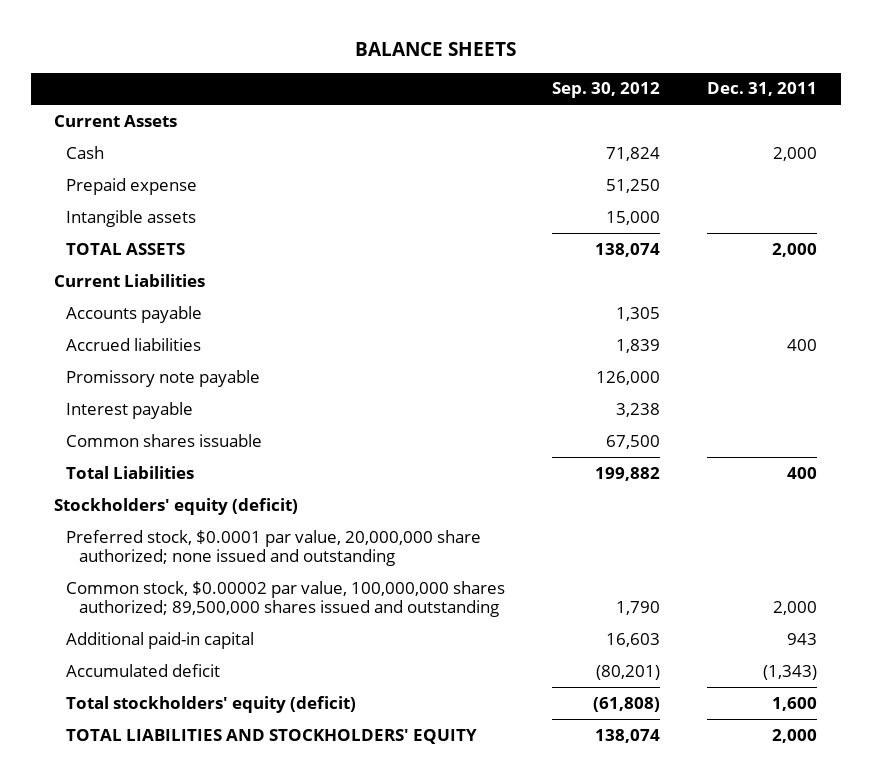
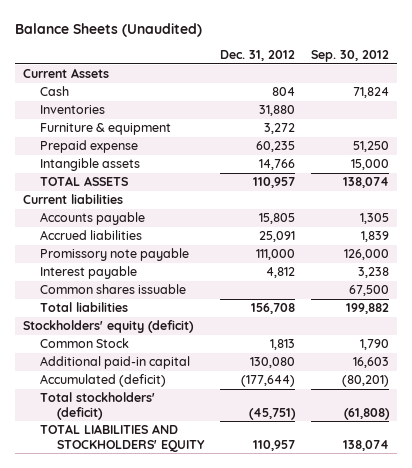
[354,42,516,57] BALANCE SHEETS -> [14,22,202,37] Balance Sheets (Unaudited)
[707,82,818,97] Dec. 31, 2011 -> none
none -> [220,50,296,62] Dec. 31, 2012
none -> [39,105,105,115] Inventories
none -> [39,123,171,136] Furniture & equipment
[54,273,206,287] Current Liabilities -> [22,194,123,205] Current liabilities
[66,465,195,479] Total Liabilities -> [39,302,128,313] Total liabilities
[66,529,482,567] Preferred stock, $0.0001 par value, 20,000,000 share authorized; none issued and outstanding -> none
[66,580,506,618] Common stock, $0.00002 par value, 100,000,000 shares authorized; 89,500,000 shares issued and outstanding -> [39,338,129,349] Common Stock
[66,663,221,677] Accumulated deficit -> [39,374,166,388] Accumulated (deficit)
[66,695,357,713] Total stockholders' equity (deficit) -> [39,392,155,420] Total stockholders' (deficit)

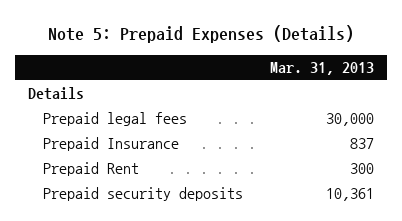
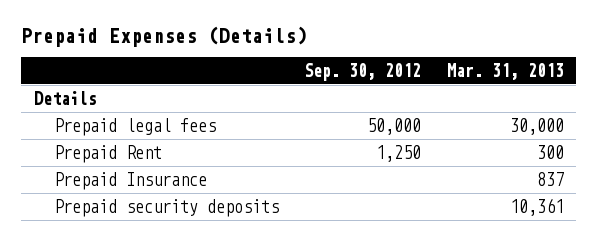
[48,25,355,44] Note 5: Prepaid Expenses (Details) -> [21,25,308,47] Prepaid Expenses (Details)
none -> [304,62,422,81] Sep. 30, 2012
[42,137,179,152] Prepaid Insurance -> [54,171,208,190] Prepaid Insurance

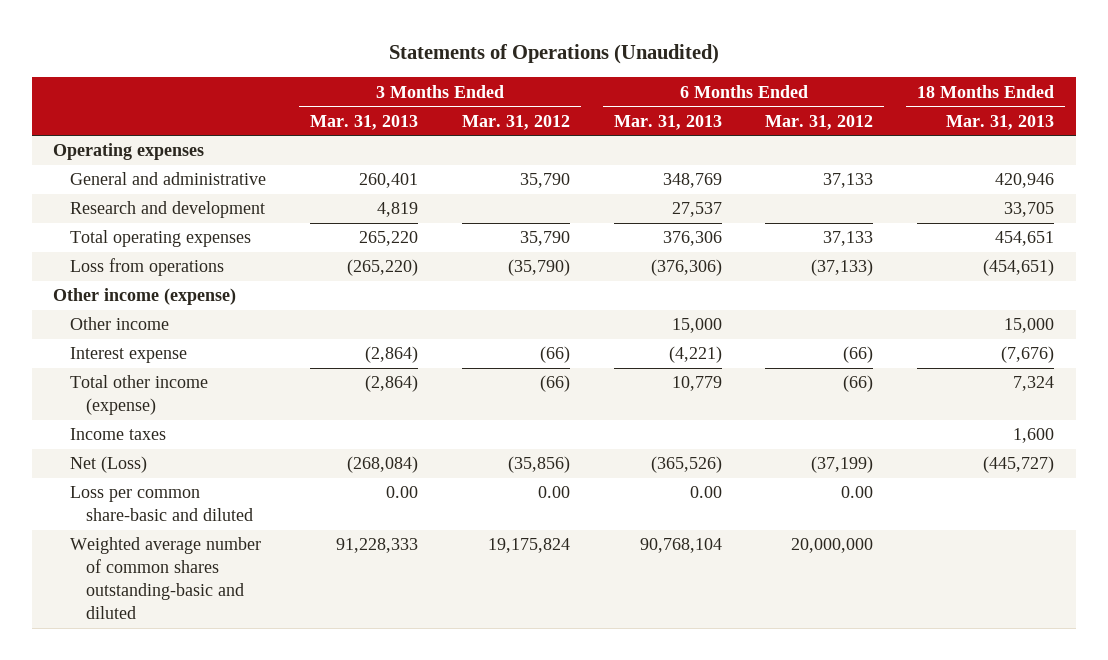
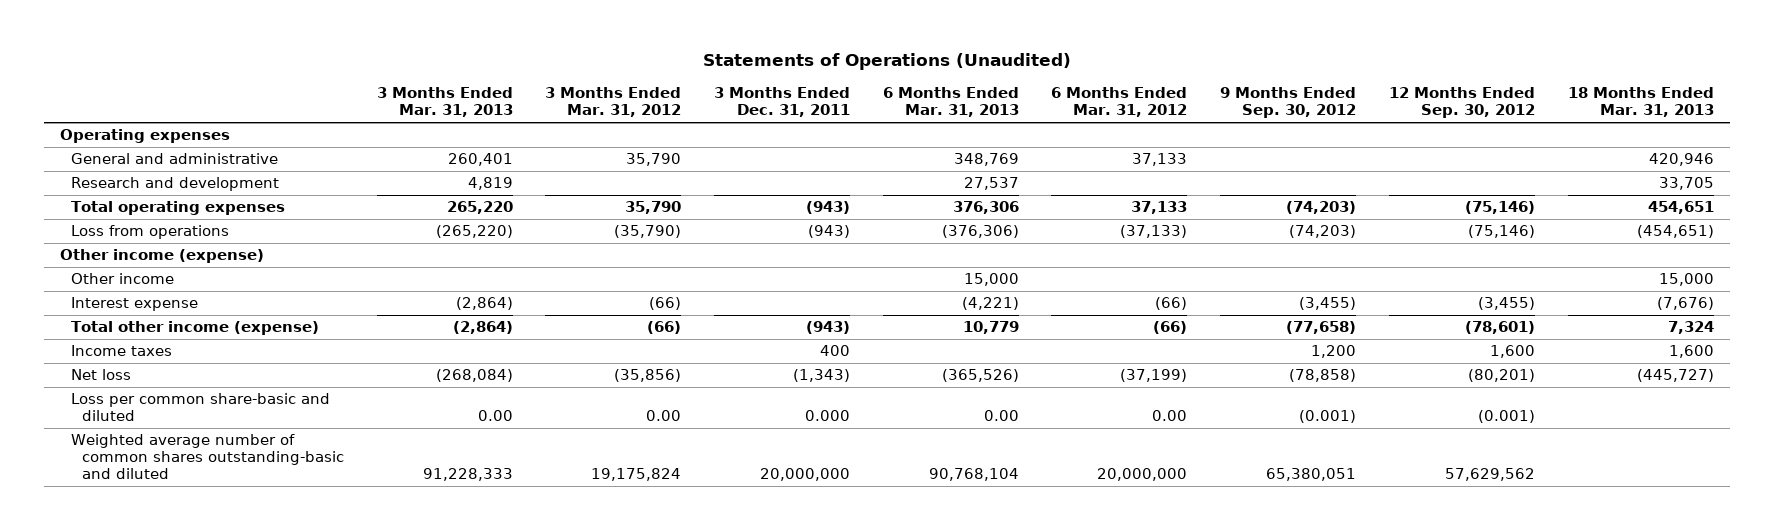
none -> [714,87,851,118] 3 Months Ended Dec. 31, 2011
none -> [1220,87,1357,119] 9 Months Ended Sep. 30, 2012
none -> [1388,87,1535,119] 12 Months Ended Sep. 30, 2012
[69,456,147,474] Net (Loss) -> [71,369,132,381] Net loss

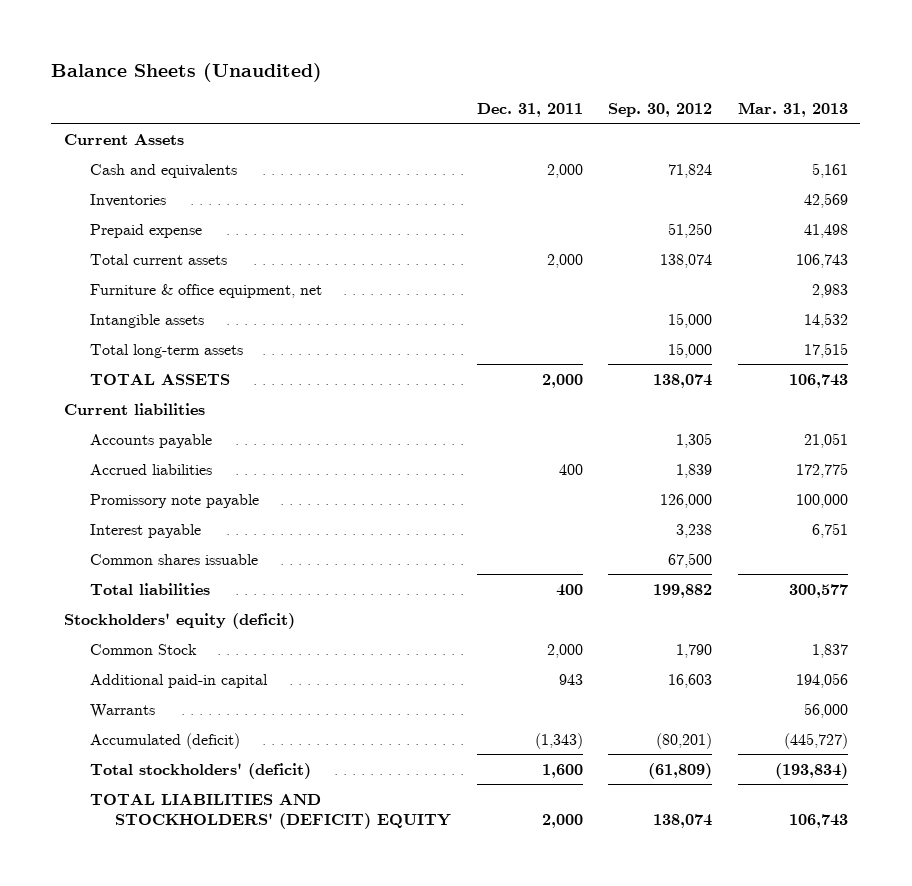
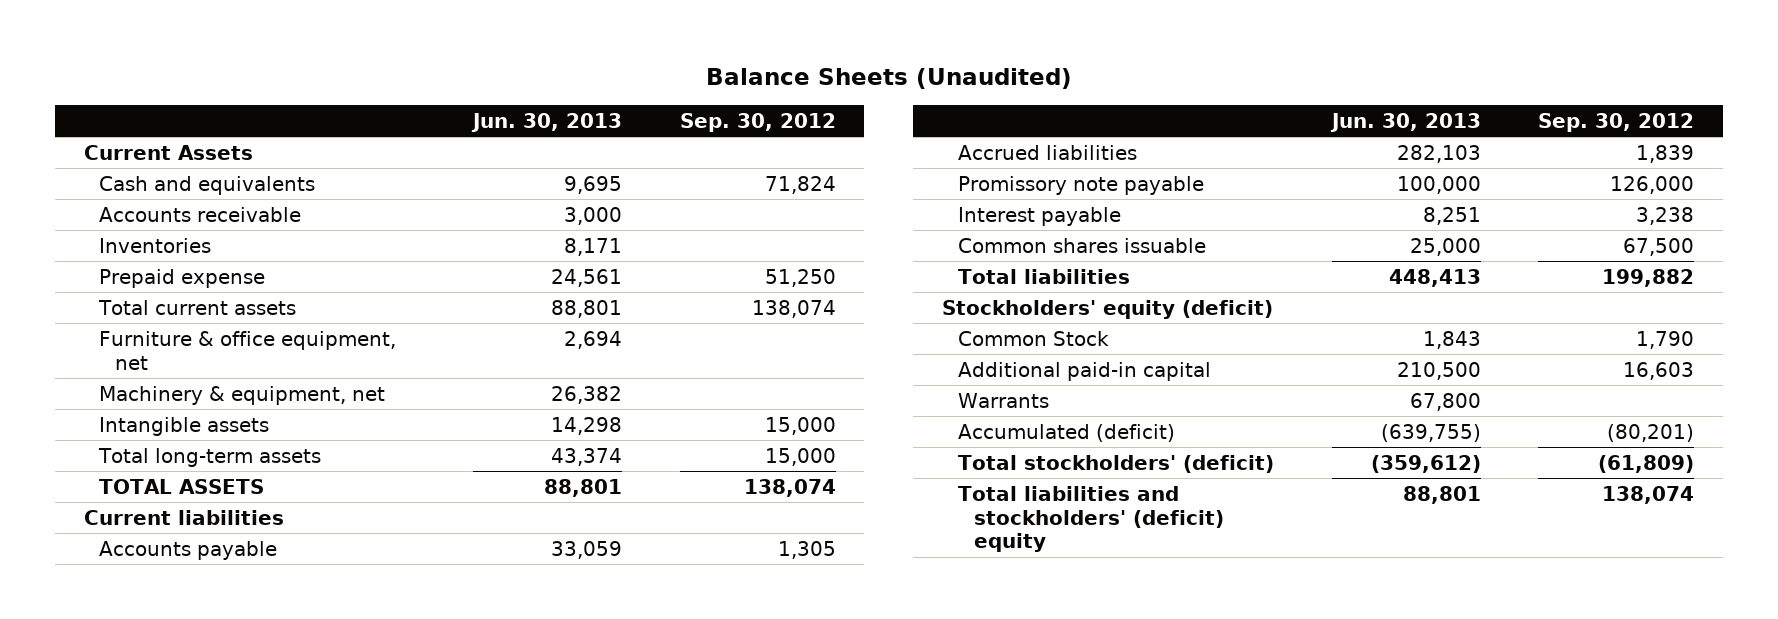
[476,102,583,117] Dec. 31, 2011 -> none
[737,101,848,117] Mar. 31, 2013 -> none
none -> [471,112,623,132] Jun. 30, 2013
none -> [99,206,302,222] Accounts receivable
none -> [99,385,386,405] Machinery & equipment, net
[89,793,452,829] TOTAL LIABILITIES AND STOCKHOLDERS' (DEFICIT) EQUITY -> [957,485,1224,553] Total liabilities and stockholders' (deficit) equity

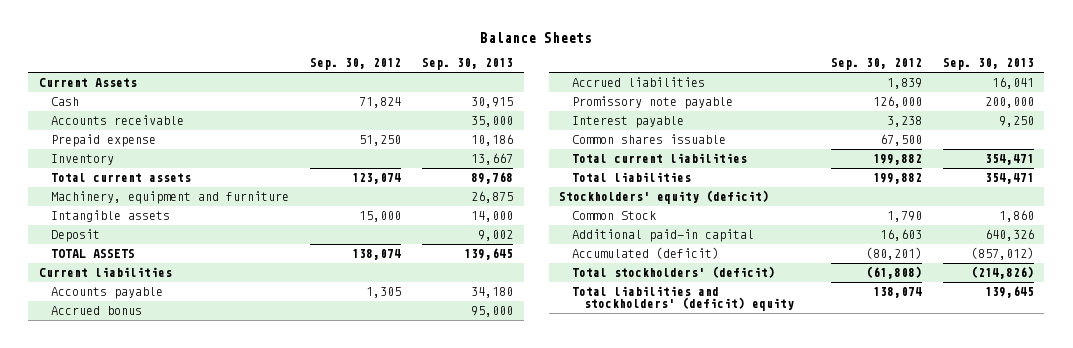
[705,68,1072,90] Balance Sheets (Unaudited) -> [480,32,593,44] Balance Sheets
[471,112,623,132] Jun. 30, 2013 -> none
none -> [422,58,514,71] Sep. 30, 2013
[99,175,316,195] Cash and equivalents -> [51,96,80,106] Cash
[99,237,212,253] Inventories -> none
[99,330,397,370] Furniture & office equipment, net -> none
none -> [51,153,115,165] Inventory
[751,299,836,318] 138,074 -> [352,172,402,184] 123,074
[99,385,386,405] Machinery & equipment, net -> [51,190,290,204] Machinery, equipment and furniture
[98,447,322,467] Total long-term assets -> none
none -> [51,228,101,242] Deposit
none -> [51,305,143,315] Accrued bonus
none -> [571,152,747,163] Total current liabilities
[957,392,1049,408] Warrants -> none
[1598,454,1695,473] (61,809) -> [865,265,922,279] (61,808)

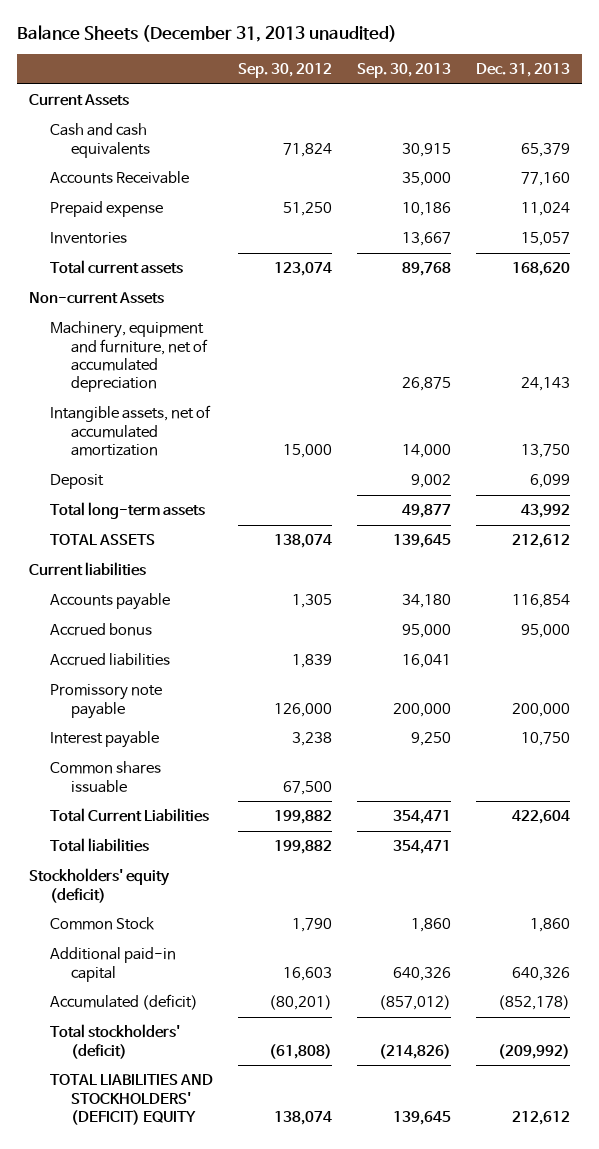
[480,32,593,44] Balance Sheets -> [16,25,397,43] Balance Sheets (December 31, 2013 unaudited)
none -> [475,62,570,77] Dec. 31, 2013
[51,96,80,106] Cash -> [50,123,150,158] Cash and cash equivalents
[51,114,185,125] Accounts receivable -> [50,171,190,185] Accounts Receivable
[51,153,115,165] Inventory -> [50,232,128,245] Inventories
none -> [29,292,165,305] Non-current Assets
[51,190,290,204] Machinery, equipment and furniture -> [50,321,208,393] Machinery, equipment and furniture, net of accumulated depreciation
[51,209,171,222] Intangible assets -> [50,405,212,456] Intangible assets, net of accumulated amortization
none -> [50,502,206,520] Total long-term assets
[571,152,747,163] Total current liabilities -> [50,808,210,823] Total Current Liabilities
[571,285,795,311] Total liabilities and stockholders' (deficit) equity -> [50,1074,214,1125] TOTAL LIABILITIES AND STOCKHOLDERS' (DEFICIT) EQUITY

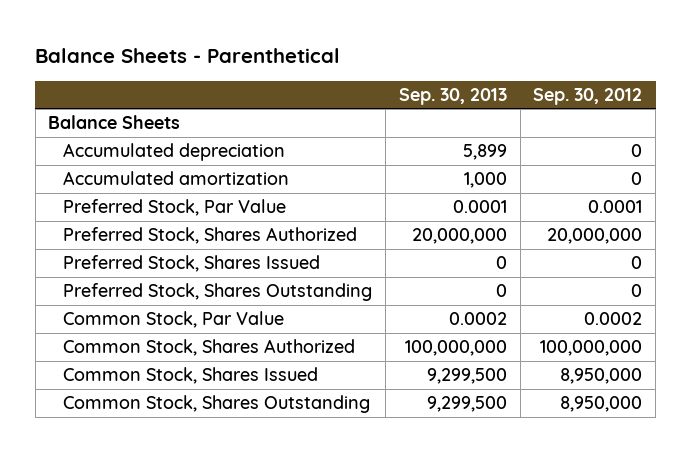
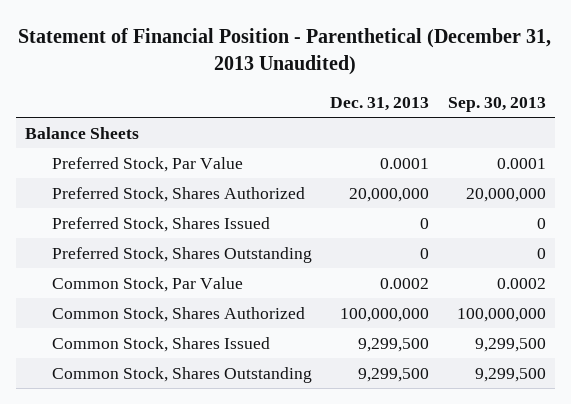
[35,47,341,63] Balance Sheets - Parenthetical -> [18,27,552,75] Statement of Financial Position - Parenthetical (December 31, 2013 Unaudited)
[533,87,643,105] Sep. 30, 2012 -> none
none -> [330,96,430,111] Dec. 31, 2013
[62,143,285,162] Accumulated depreciation -> none
[62,171,289,186] Accumulated amortization -> none

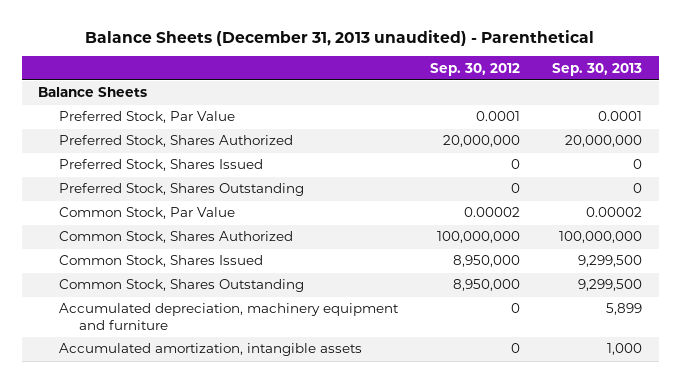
[18,27,552,75] Statement of Financial Position - Parenthetical (December 31, 2013 Unaudited) -> [85,29,595,46] Balance Sheets (December 31, 2013 unaudited) - Parenthetical
[330,96,430,111] Dec. 31, 2013 -> none
none -> [429,62,520,76] Sep. 30, 2012
[496,277,546,289] 0.0002 -> [586,207,643,218] 0.00002
none -> [58,303,399,330] Accumulated depreciation, machinery equipment and furniture
none -> [58,343,362,357] Accumulated amortization, intangible assets

